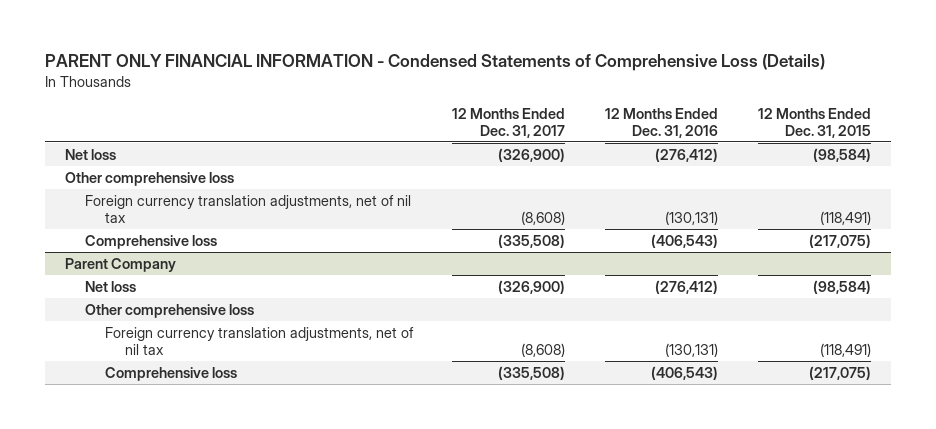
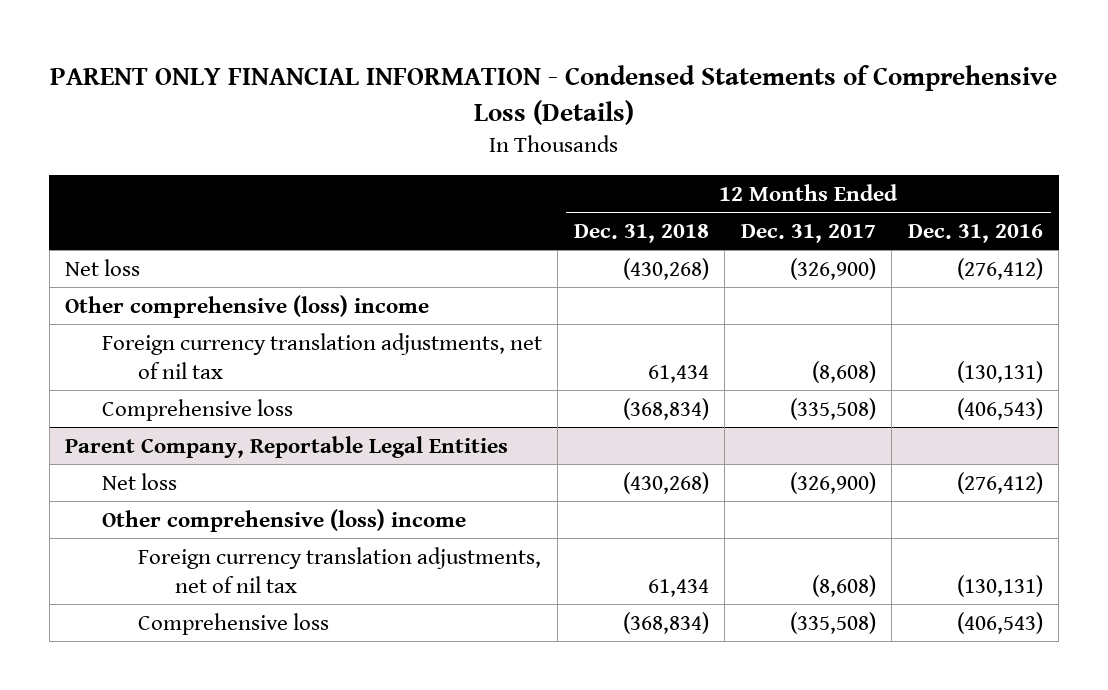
[757,107,871,138] 12 Months Ended Dec. 31, 2015 -> none
none -> [573,223,709,243] Dec. 31, 2018
[64,171,234,186] Other comprehensive loss -> [65,294,430,318] Other comprehensive (loss) income
[64,257,176,272] Parent Company -> none
none -> [65,435,509,458] Parent Company, Reportable Legal Entities
[84,303,254,318] Other comprehensive loss -> [101,508,466,532] Other comprehensive (loss) income

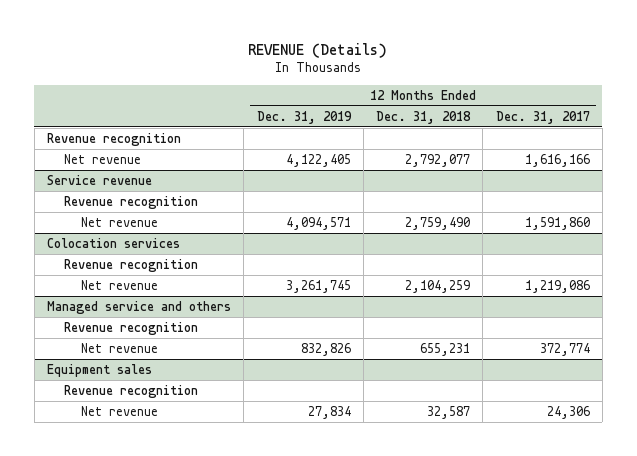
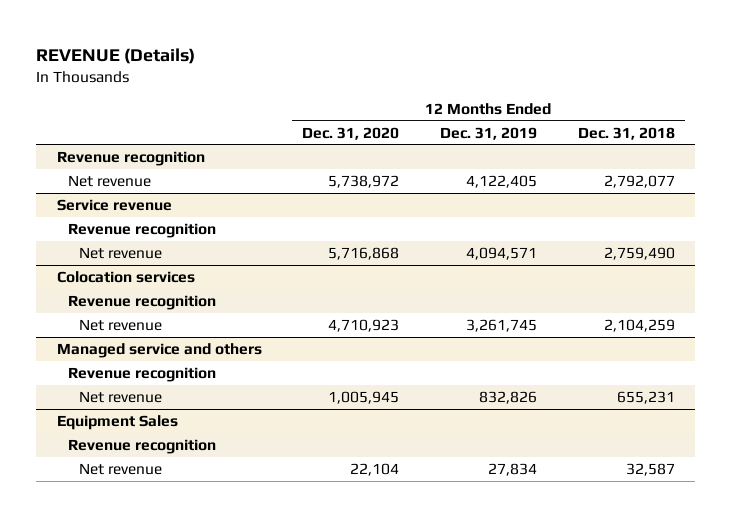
[495,110,590,124] Dec. 31, 2017 -> none
none -> [302,126,400,140] Dec. 31, 2020
[47,363,153,377] Equipment sales -> [56,414,178,430] Equipment Sales

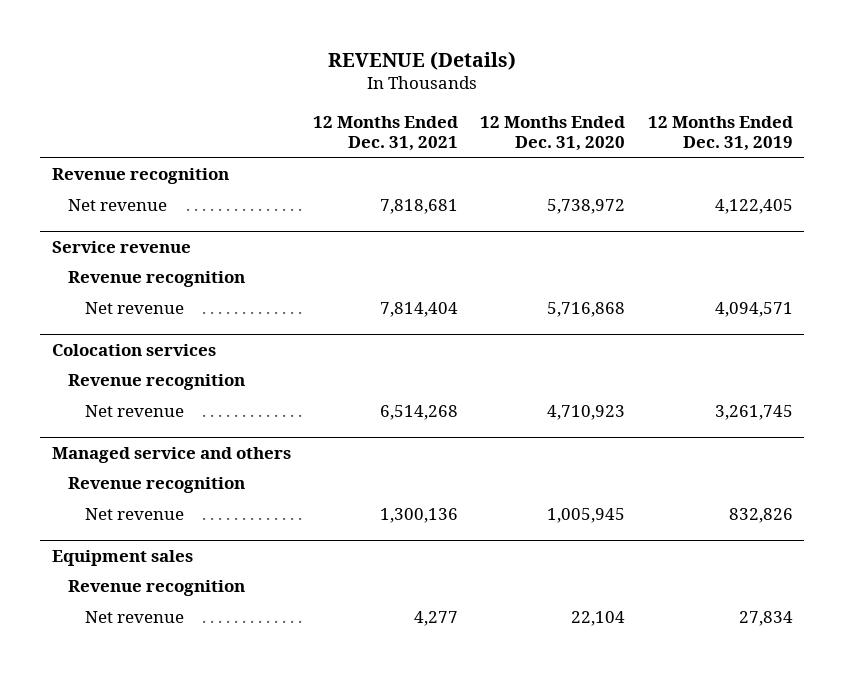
[577,126,675,140] Dec. 31, 2018 -> none
none -> [312,115,458,152] 12 Months Ended Dec. 31, 2021
[56,414,178,430] Equipment Sales -> [51,549,193,566] Equipment sales

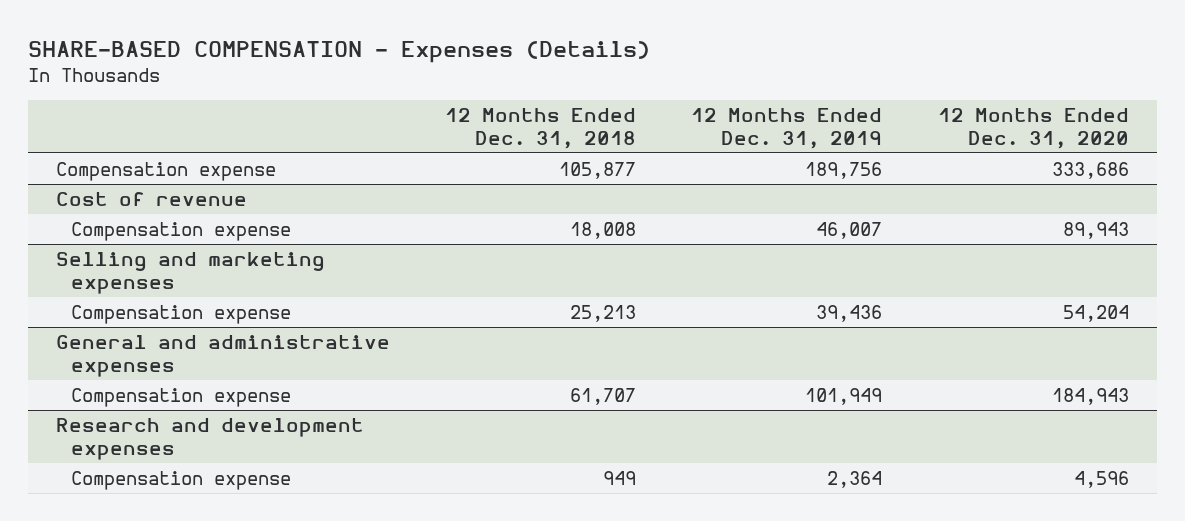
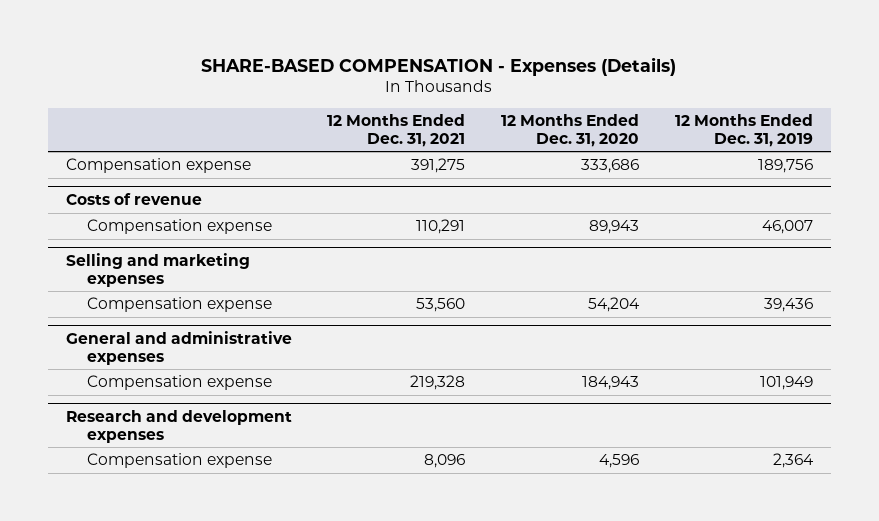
[445,108,637,149] 12 Months Ended Dec. 31, 2018 -> none
none -> [327,113,466,147] 12 Months Ended Dec. 31, 2021
[55,191,247,206] Cost of revenue -> [65,193,202,206] Costs of revenue

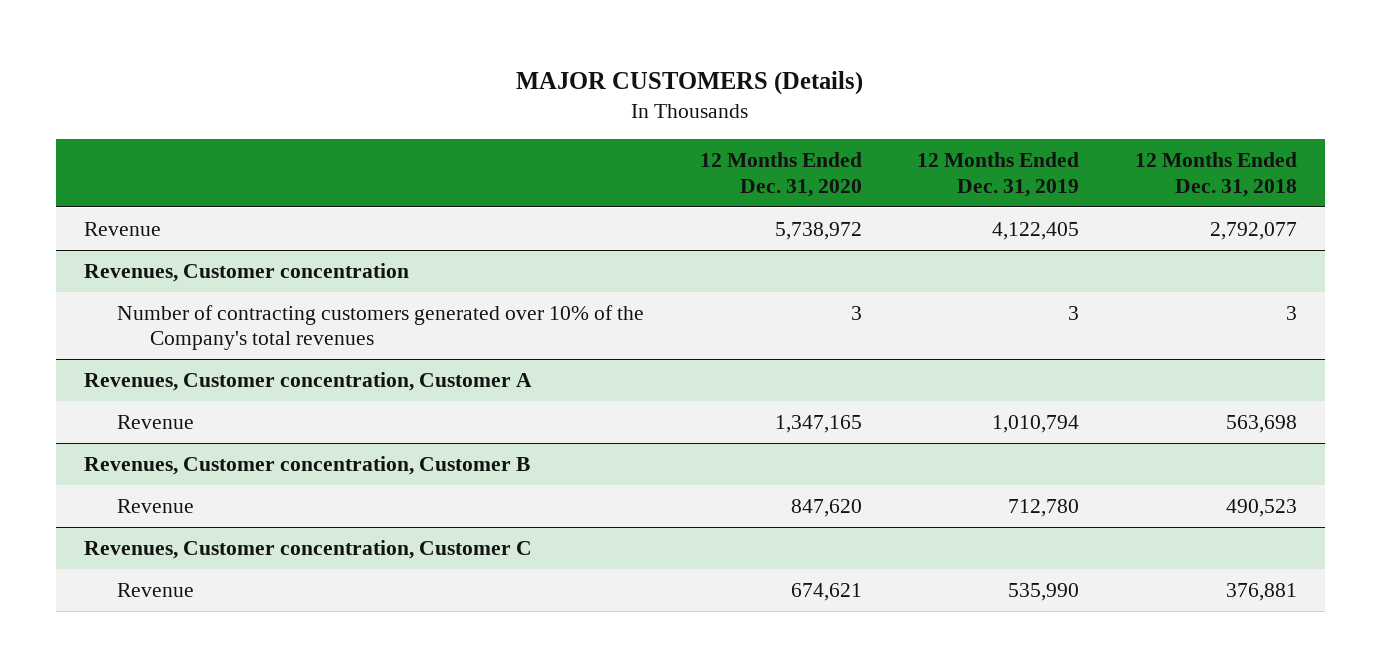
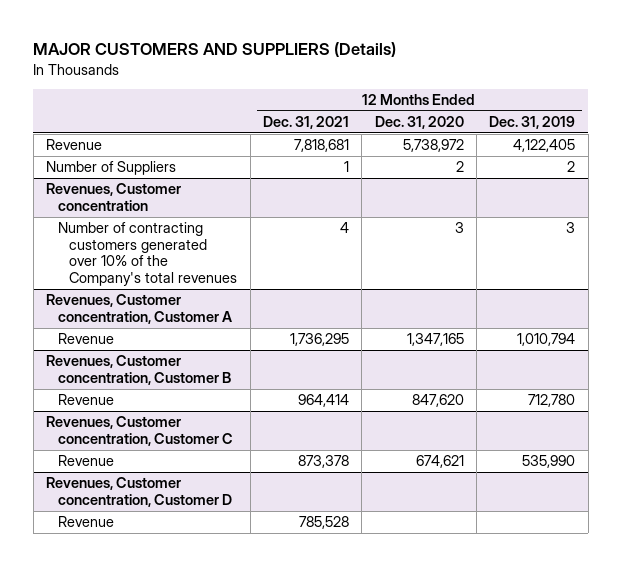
[516,71,864,96] MAJOR CUSTOMERS (Details) -> [33,42,397,58] MAJOR CUSTOMERS AND SUPPLIERS (Details)
[1134,152,1297,197] 12 Months Ended Dec. 31, 2018 -> none
none -> [263,116,350,130] Dec. 31, 2021
none -> [46,161,177,176] Number of Suppliers
none -> [46,477,232,507] Revenues, Customer concentration, Customer D
none -> [57,516,114,528] Revenue

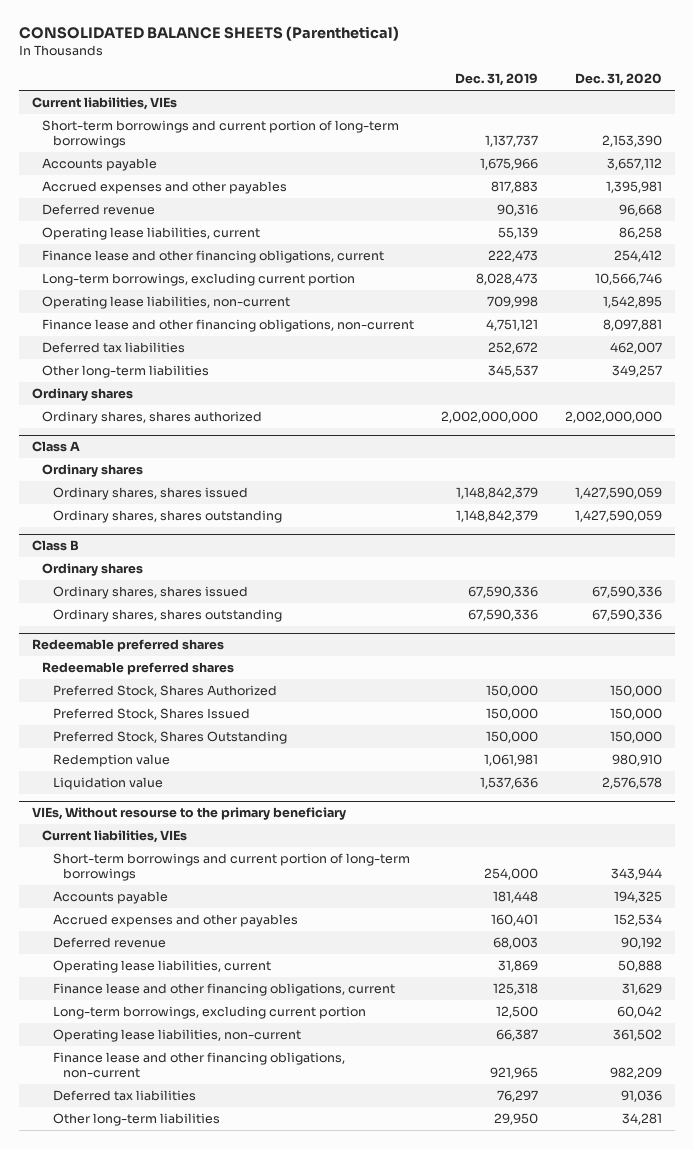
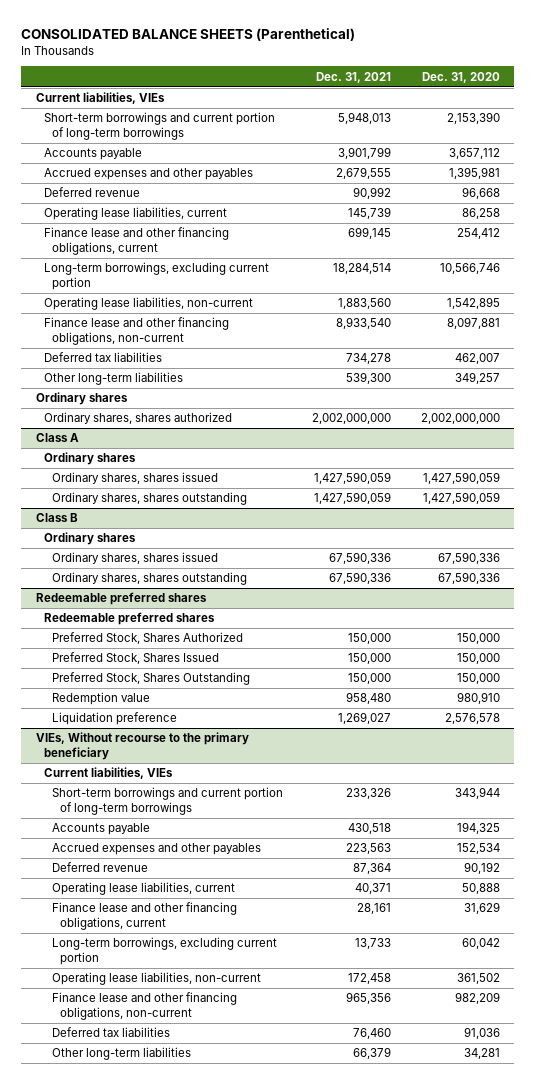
[455,73,539,87] Dec. 31, 2019 -> none
none -> [316,71,392,83] Dec. 31, 2021
[52,777,163,791] Liquidation value -> [52,712,178,726] Liquidation preference
[31,807,346,821] VIEs, Without resourse to the primary beneficiary -> [35,732,249,761] VIEs, Without recourse to the primary beneficiary

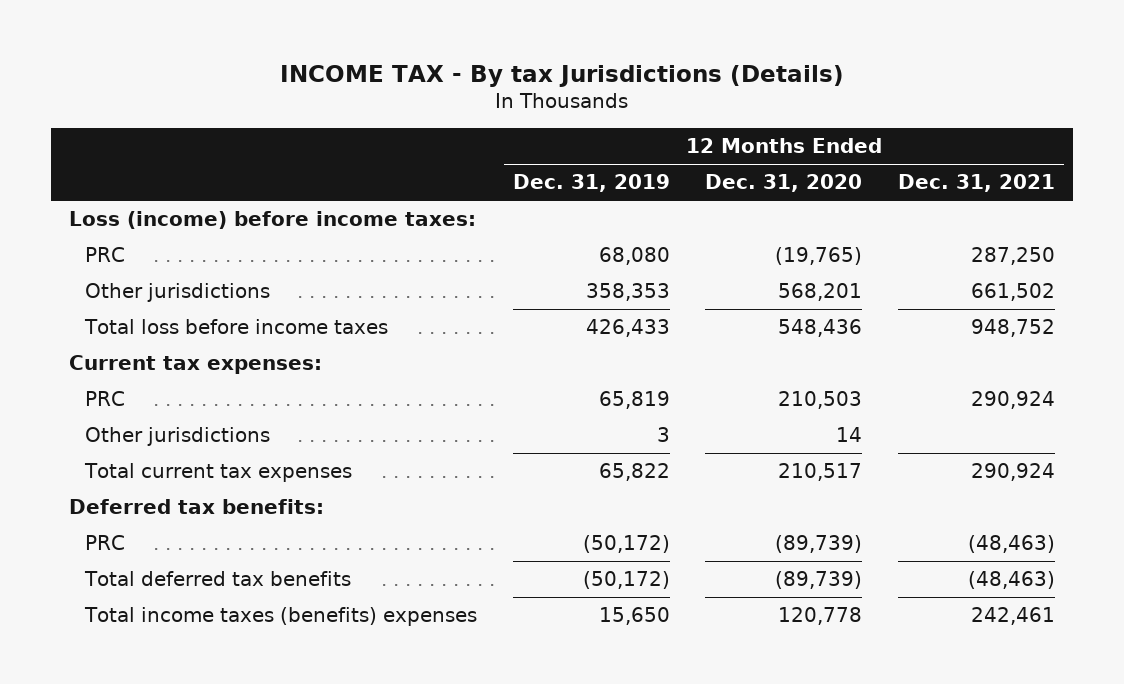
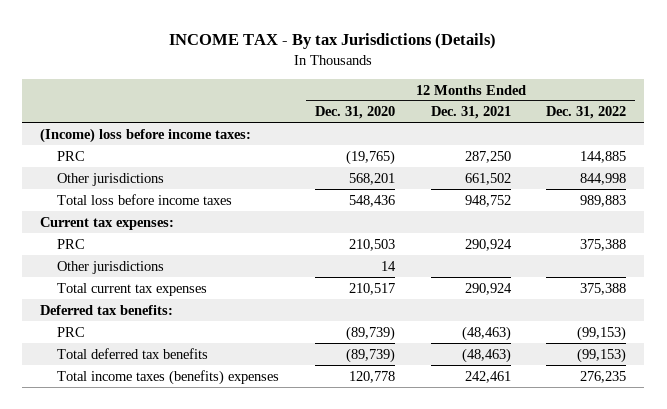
[512,174,670,193] Dec. 31, 2019 -> none
none -> [546,106,627,120] Dec. 31, 2022
[69,211,477,230] Loss (income) before income taxes: -> [40,127,252,143] (Income) loss before income taxes:

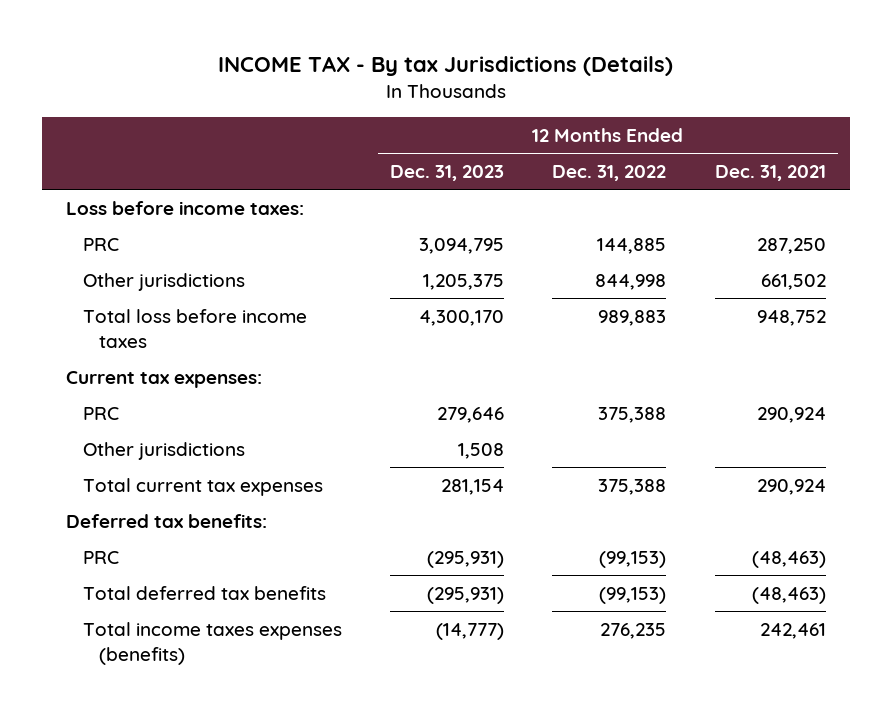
[315,106,396,120] Dec. 31, 2020 -> none
none -> [390,165,505,182] Dec. 31, 2023
[40,127,252,143] (Income) loss before income taxes: -> [66,200,305,215] Loss before income taxes:
[57,369,280,385] Total income taxes (benefits) expenses -> [82,621,342,665] Total income taxes expenses (benefits)

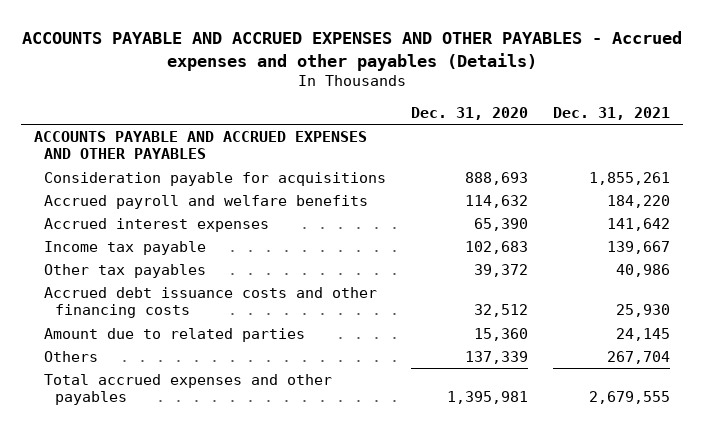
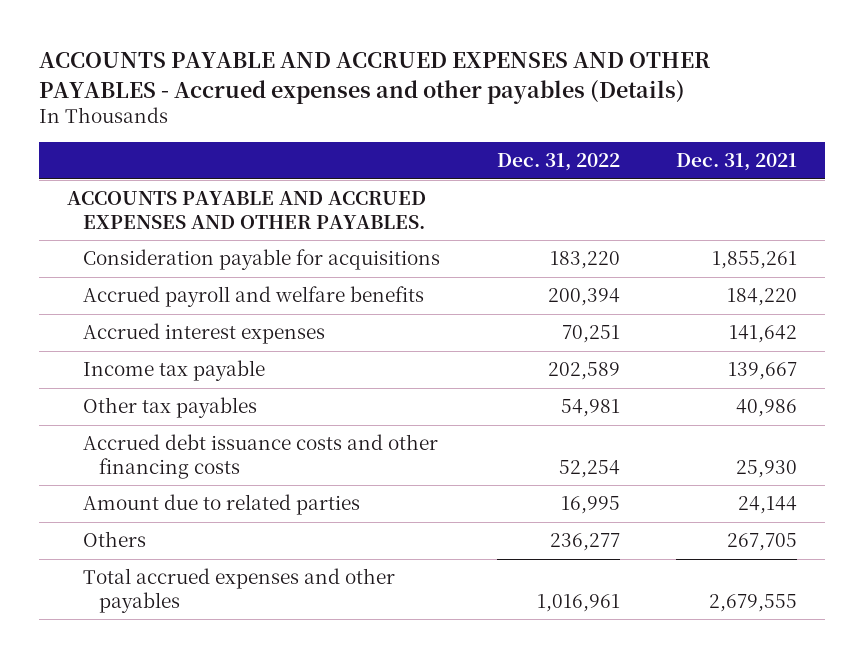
[411,107,529,121] Dec. 31, 2020 -> none
none -> [496,153,620,172] Dec. 31, 2022
[33,131,367,160] ACCOUNTS PAYABLE AND ACCRUED EXPENSES AND OTHER PAYABLES -> [67,191,427,229] ACCOUNTS PAYABLE AND ACCRUED EXPENSES AND OTHER PAYABLES.
[616,328,671,342] 24,145 -> [738,496,798,515] 24,144
[607,351,671,365] 267,704 -> [727,533,798,552] 267,705

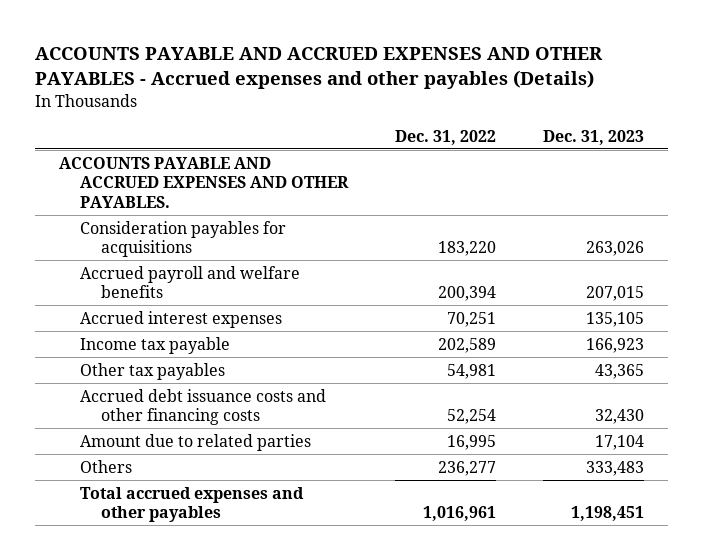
[676,153,798,172] Dec. 31, 2021 -> none
none -> [543,129,645,145] Dec. 31, 2023
[83,249,441,271] Consideration payable for acquisitions -> [80,220,287,258] Consideration payables for acquisitions

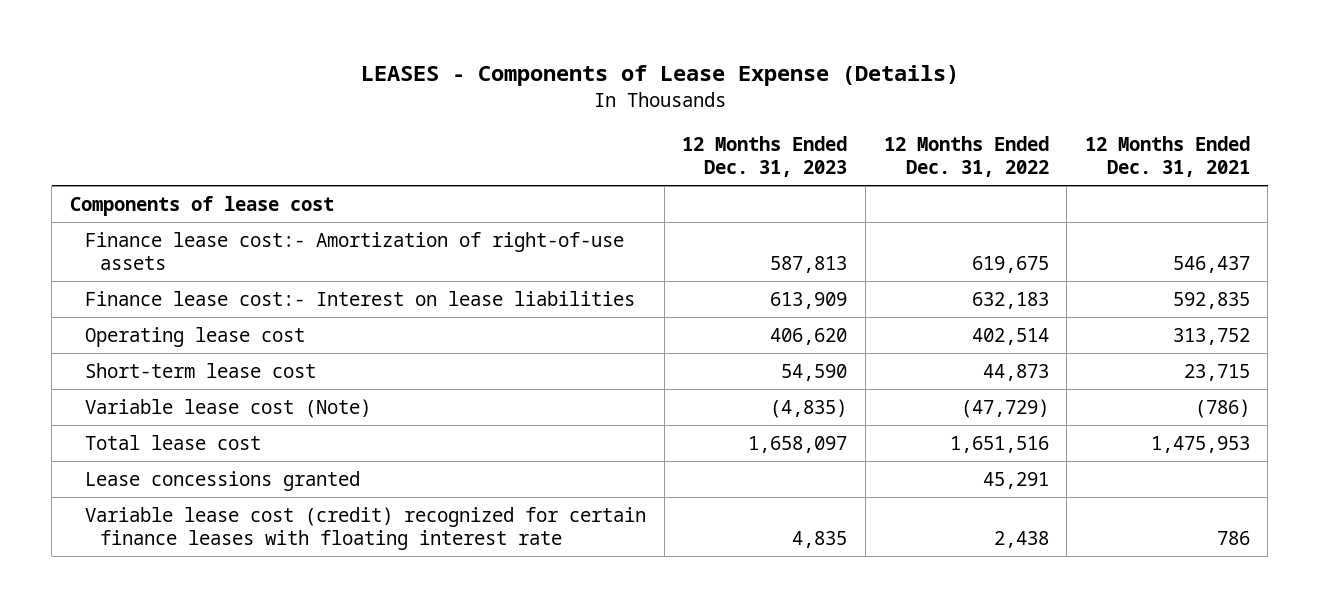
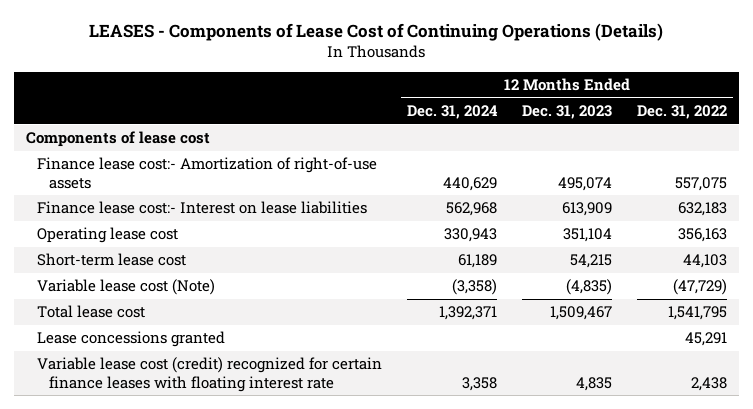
[360,65,959,87] LEASES - Components of Lease Expense (Details) -> [89,22,664,41] LEASES - Components of Lease Cost of Continuing Operations (Details)
[1084,135,1250,178] 12 Months Ended Dec. 31, 2021 -> none
none -> [407,105,499,120] Dec. 31, 2024
[770,256,848,274] 587,813 -> [557,176,612,191] 495,074
[971,256,1049,274] 619,675 -> [674,176,727,191] 557,075
[770,327,848,345] 406,620 -> [562,228,612,243] 351,104
[971,327,1049,345] 402,514 -> [677,228,727,243] 356,163
[781,363,848,381] 54,590 -> [569,254,612,269] 54,215
[982,363,1049,381] 44,873 -> [682,254,727,269] 44,103
[748,435,848,453] 1,658,097 -> [549,306,612,321] 1,509,467
[949,435,1049,453] 1,651,516 -> [667,306,727,321] 1,541,795

